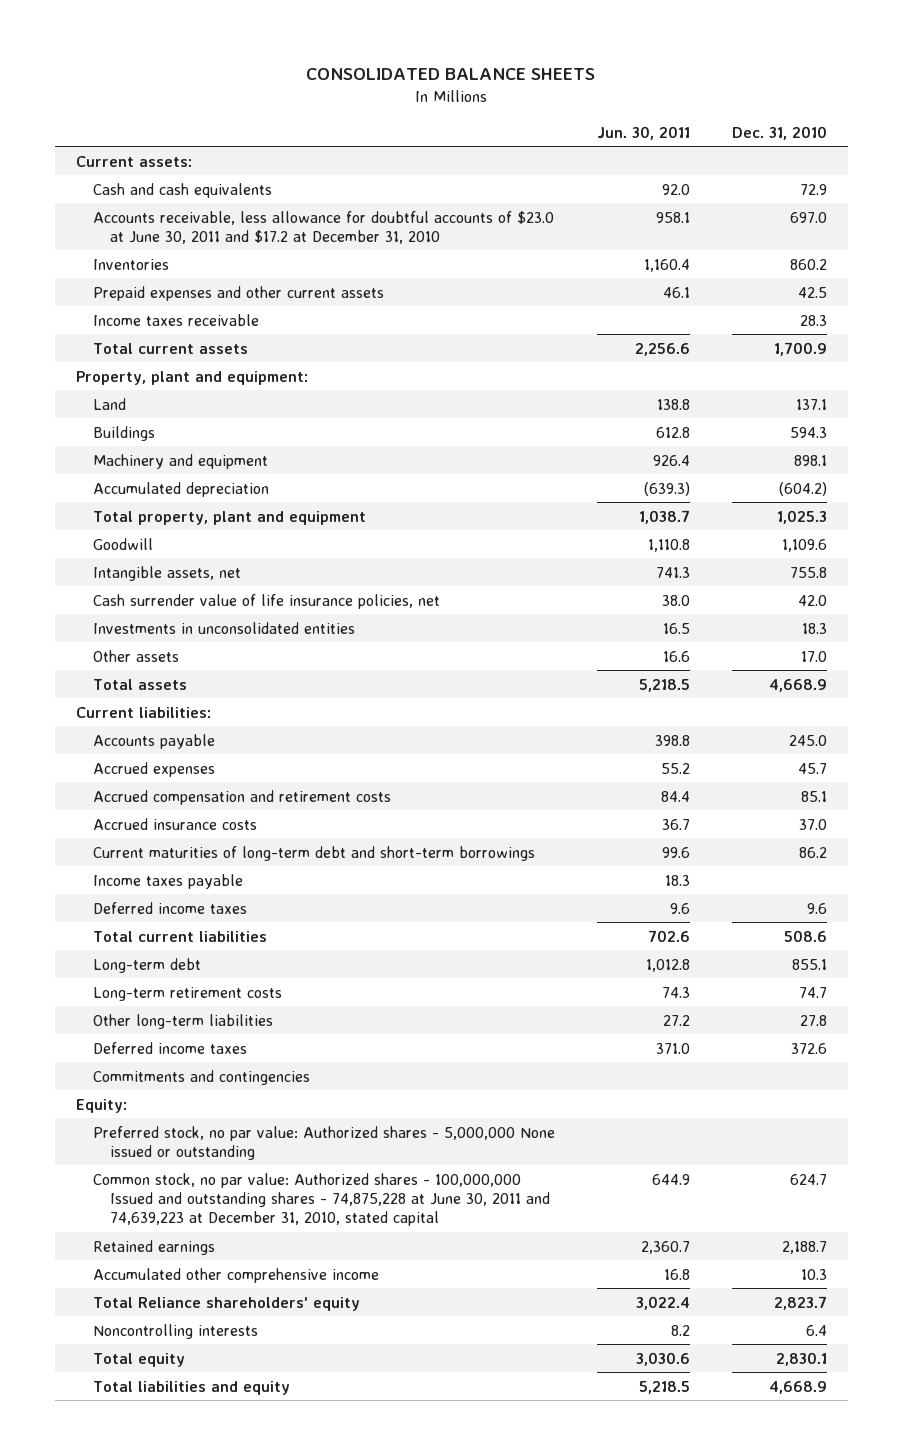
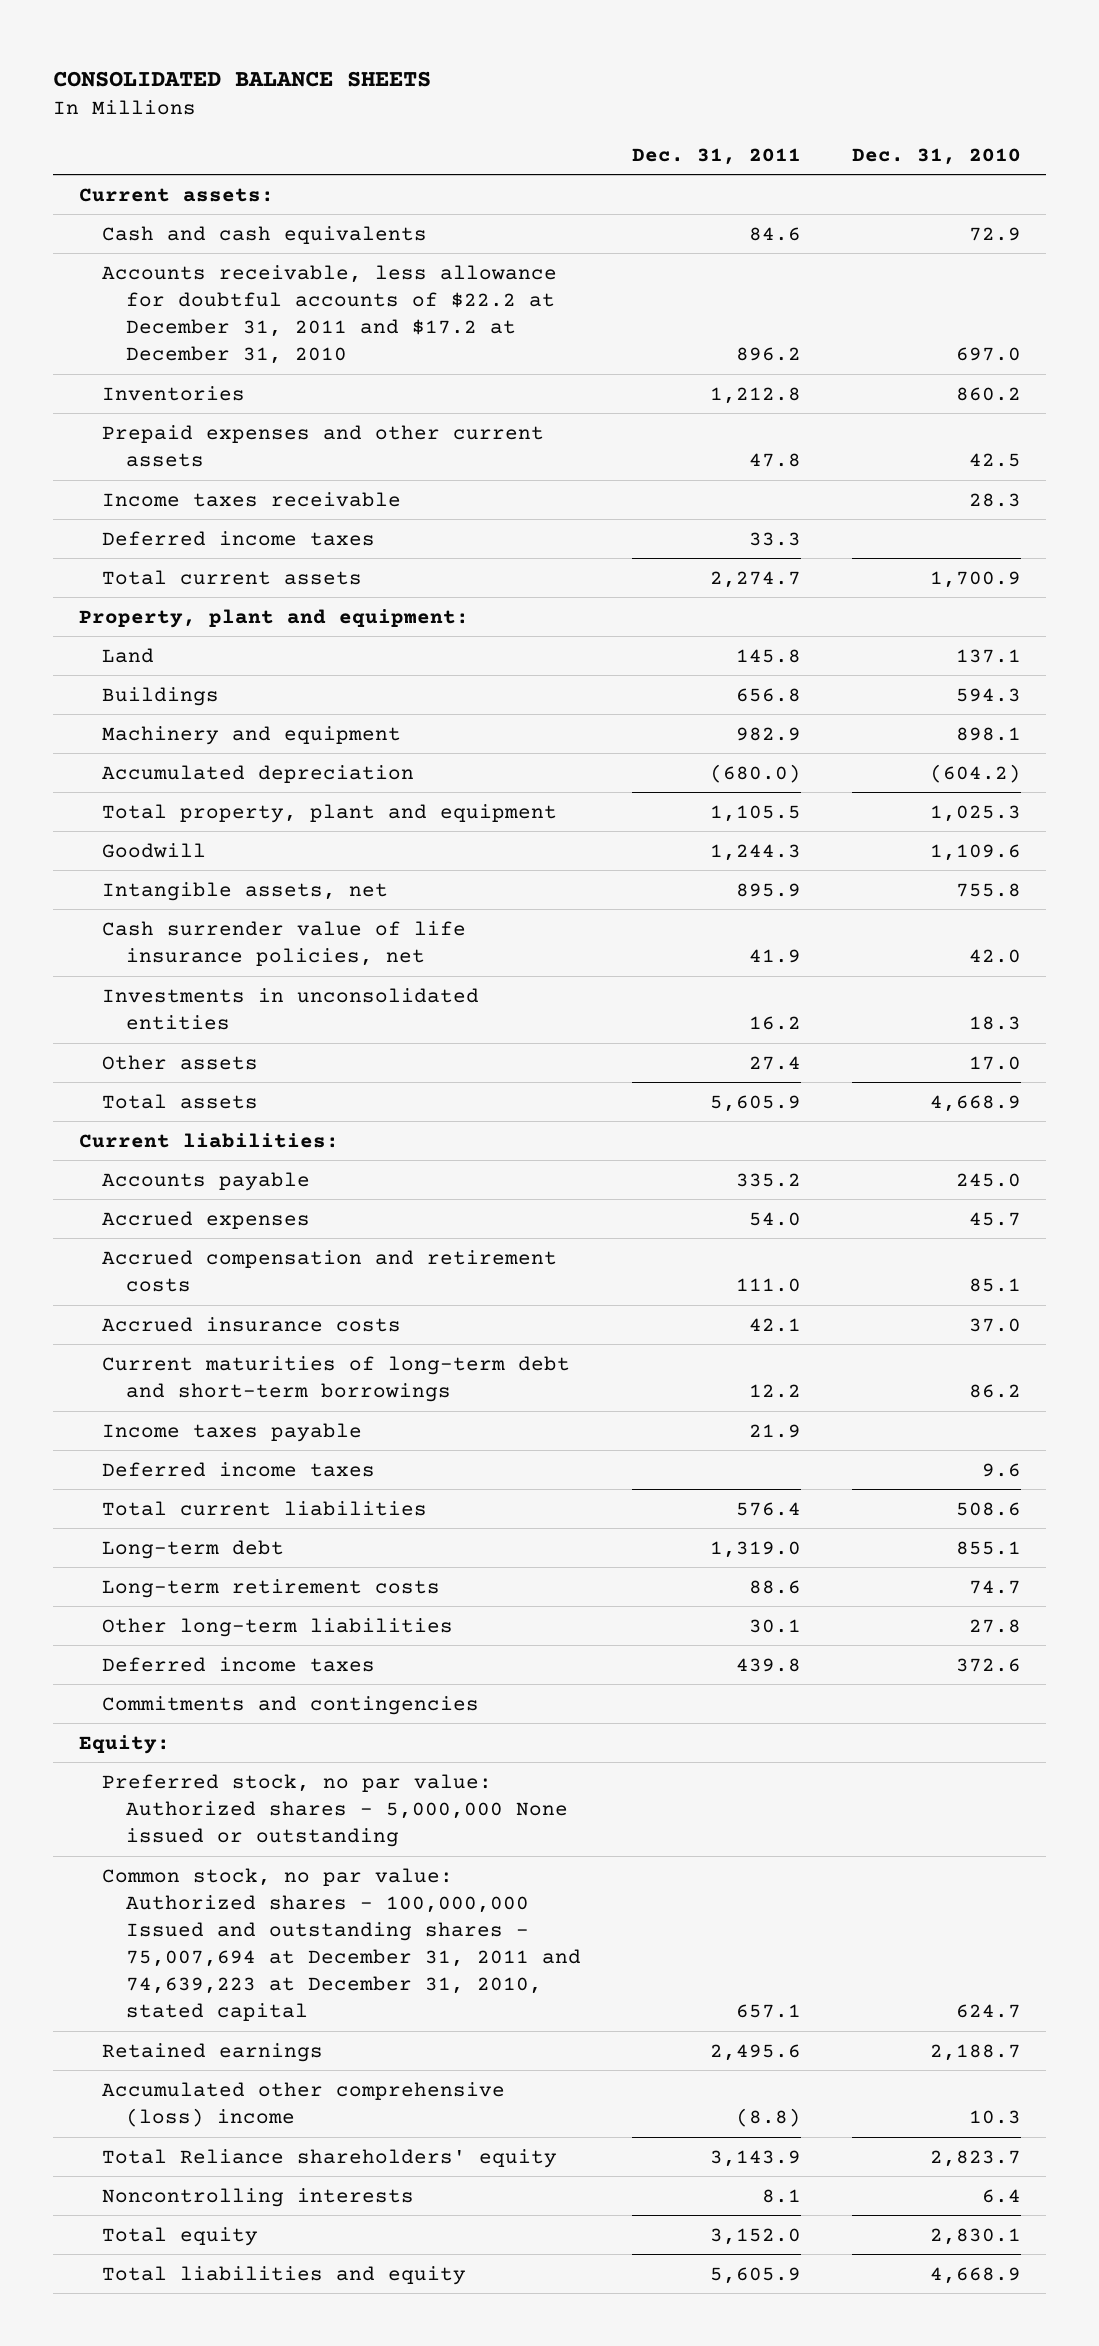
[597,125,691,140] Jun. 30, 2011 -> none
none -> [631,147,801,165] Dec. 31, 2011
[93,210,555,244] Accounts receivable, less allowance for doubtful accounts of $23.0 at June 30, 2011 and $17.2 at December 31, 2010 -> [102,264,558,364] Accounts receivable, less allowance for doubtful accounts of $22.2 at December 31, 2011 and $17.2 at December 31, 2010
none -> [102,530,376,546] Deferred income taxes
[93,1172,551,1226] Common stock, no par value: Authorized shares - 100,000,000 Issued and outstanding shares - 74,875,228 at June 30, 2011 and 74,639,223 at December 31, 2010, stated capital -> [102,1867,581,2022] Common stock, no par value: Authorized shares - 100,000,000 Issued and outstanding shares - 75,007,694 at December 31, 2011 and 74,639,223 at December 31, 2010, stated capital
[93,1267,380,1283] Accumulated other comprehensive income -> [102,2081,506,2127] Accumulated other comprehensive (loss) income

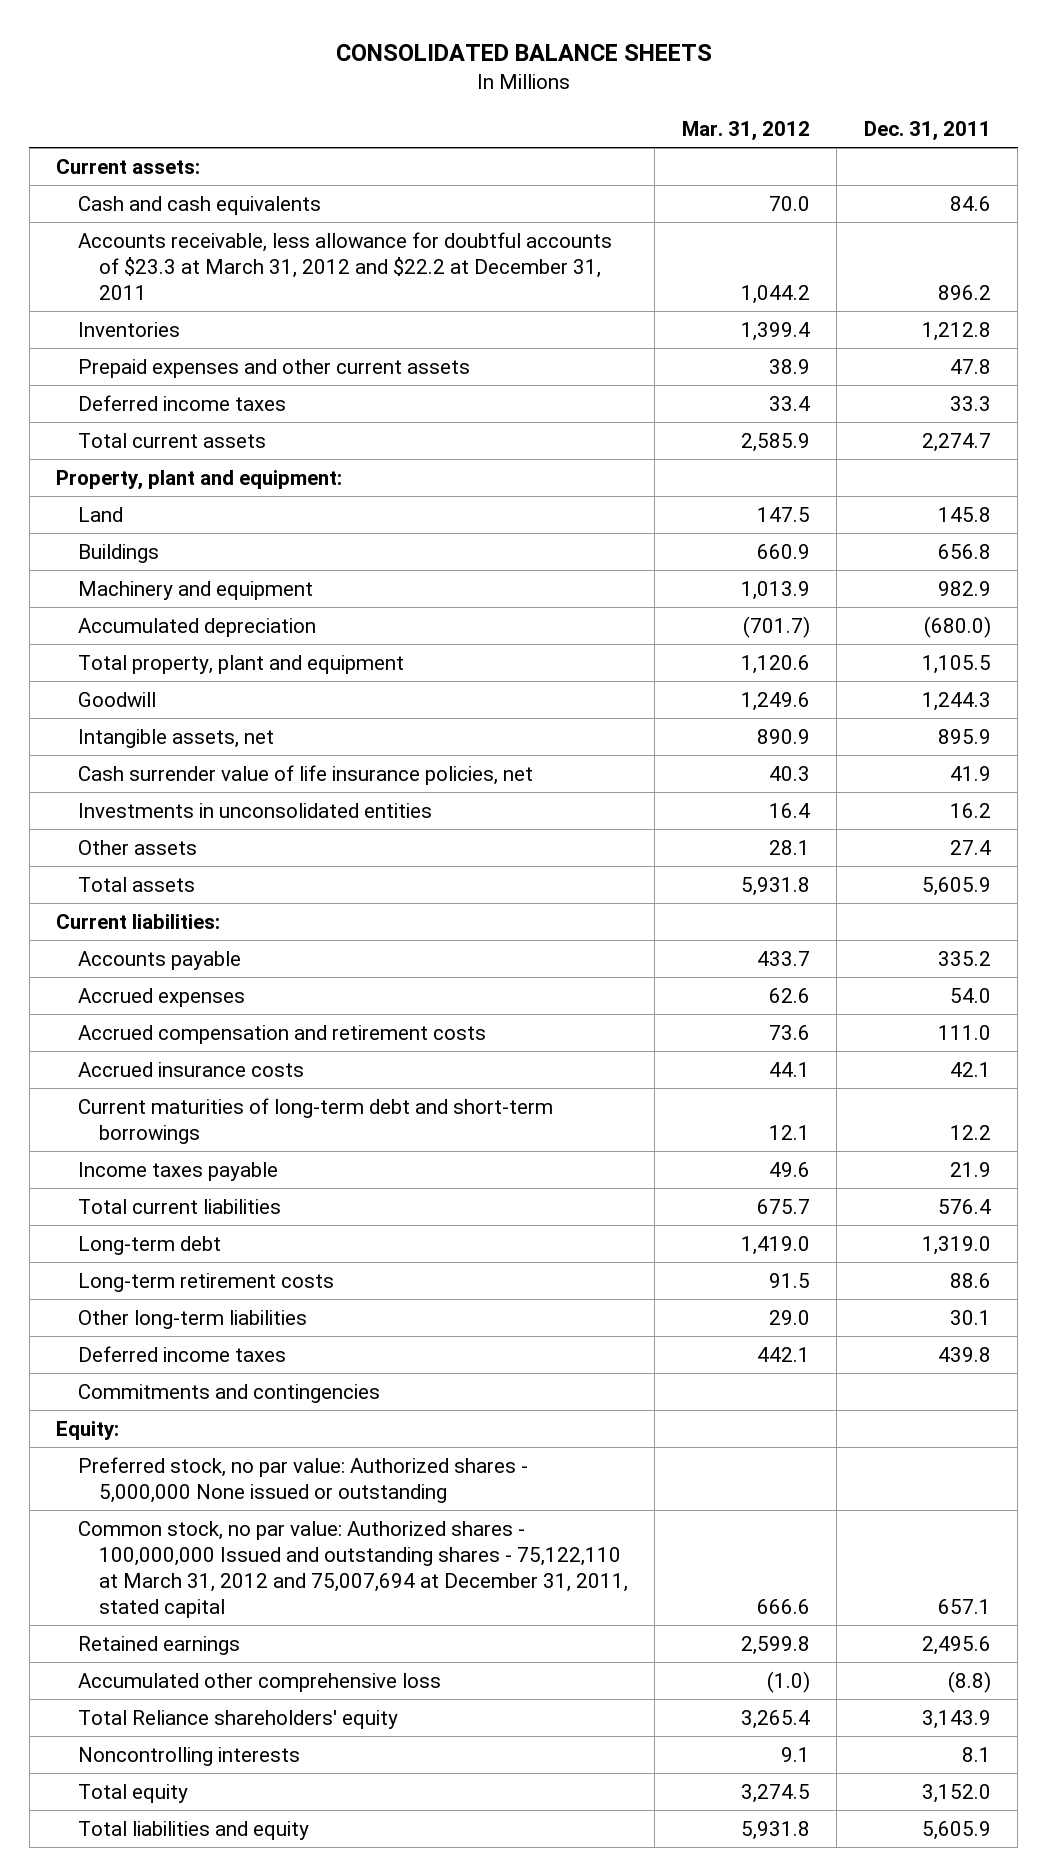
[851,147,1021,165] Dec. 31, 2010 -> none
none -> [681,120,810,141] Mar. 31, 2012
[102,264,558,364] Accounts receivable, less allowance for doubtful accounts of $22.2 at December 31, 2011 and $17.2 at December 31, 2010 -> [77,231,612,300] Accounts receivable, less allowance for doubtful accounts of $23.3 at March 31, 2012 and $22.2 at December 31, 2011
[102,491,402,507] Income taxes receivable -> none
[102,1461,376,1477] Deferred income taxes -> none
[102,1867,581,2022] Common stock, no par value: Authorized shares - 100,000,000 Issued and outstanding shares - 75,007,694 at December 31, 2011 and 74,639,223 at December 31, 2010, stated capital -> [77,1520,628,1618] Common stock, no par value: Authorized shares - 100,000,000 Issued and outstanding shares - 75,122,110 at March 31, 2012 and 75,007,694 at December 31, 2011, stated capital
[102,2081,506,2127] Accumulated other comprehensive (loss) income -> [77,1672,441,1692] Accumulated other comprehensive loss

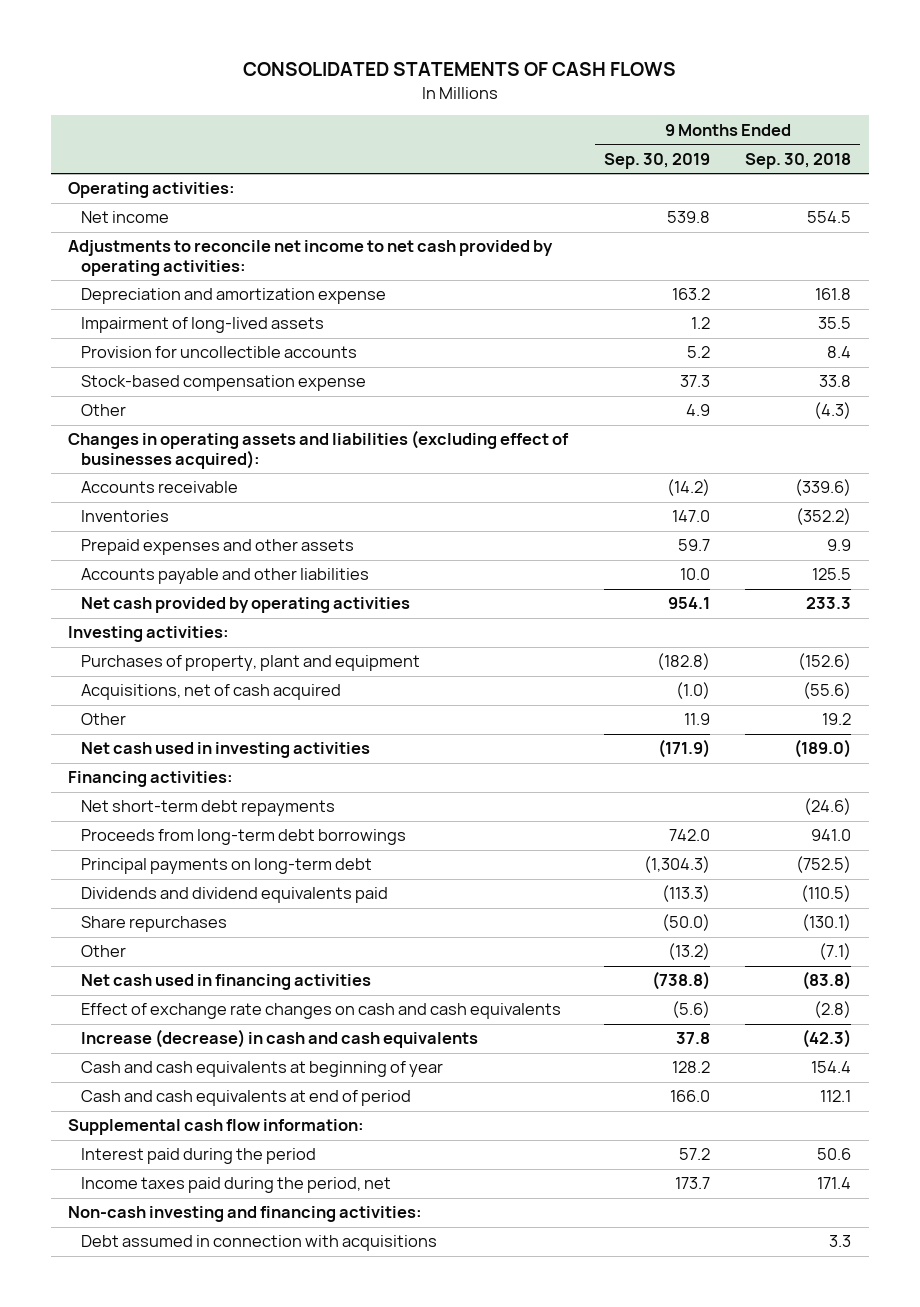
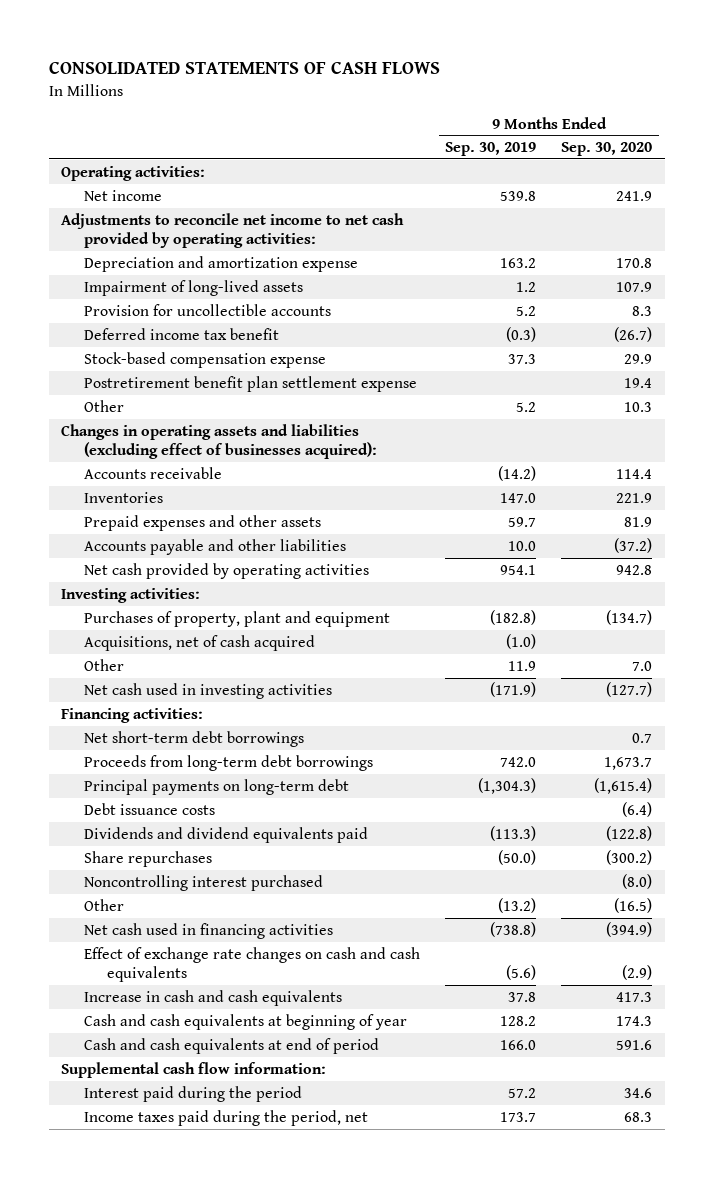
[745,152,852,169] Sep. 30, 2018 -> none
none -> [561,142,653,157] Sep. 30, 2020
none -> [83,327,279,340] Deferred income tax benefit
none -> [83,375,417,392] Postretirement benefit plan settlement expense
[685,404,710,417] 4.9 -> [516,401,537,412] 5.2
[81,800,336,817] Net short-term debt repayments -> [83,730,304,747] Net short-term debt borrowings
none -> [83,802,215,815] Debt issuance costs
none -> [83,874,323,891] Noncontrolling interest purchased
[81,1029,479,1049] Increase (decrease) in cash and cash equivalents -> [83,989,342,1006] Increase in cash and cash equivalents
[68,1206,423,1223] Non-cash investing and financing activities: -> none
[81,1235,438,1252] Debt assumed in connection with acquisitions -> none

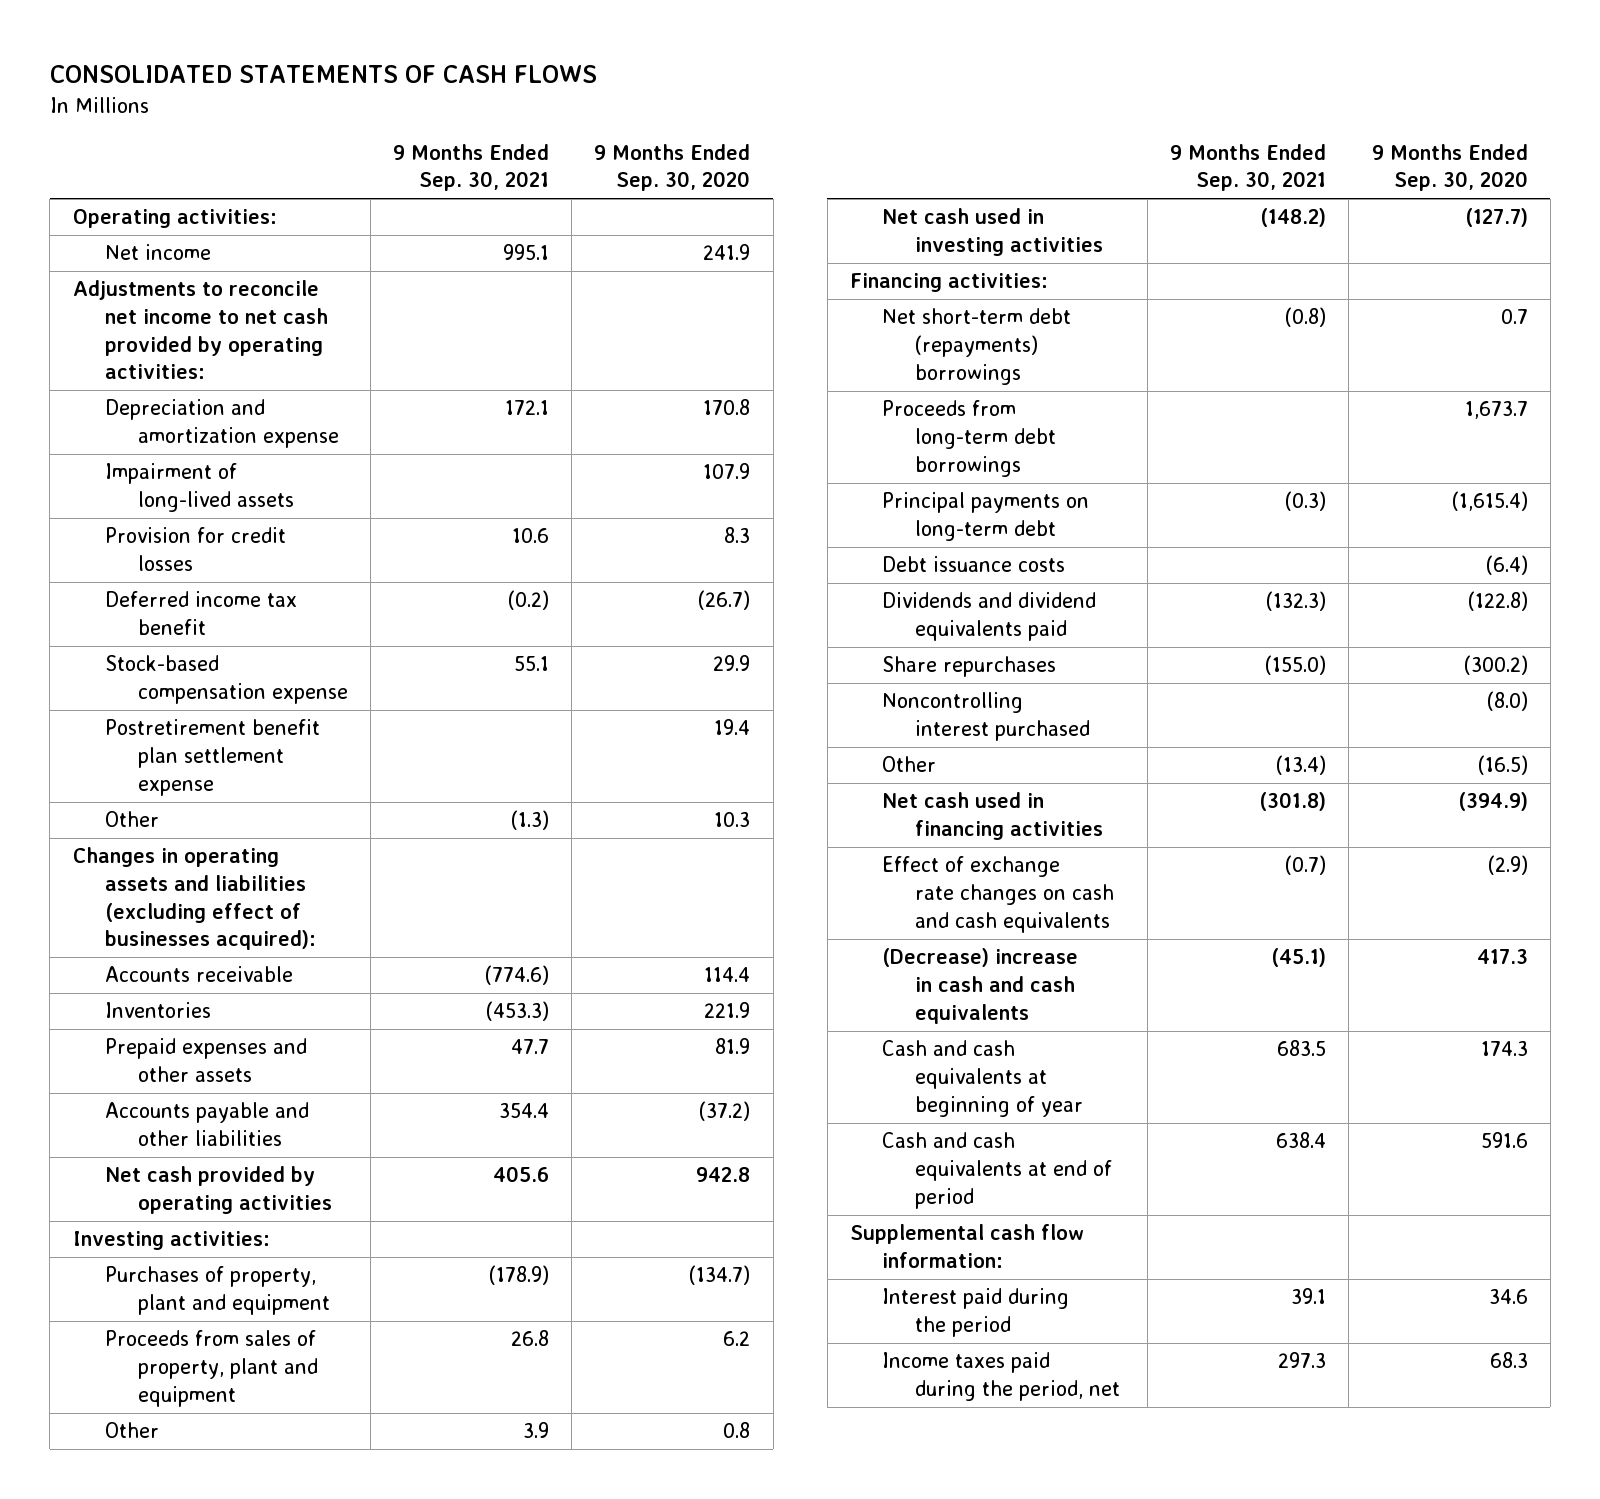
[445,142,537,157] Sep. 30, 2019 -> none
none -> [393,143,550,192] 9 Months Ended Sep. 30, 2021
[83,303,331,316] Provision for uncollectible accounts -> [105,527,287,572] Provision for credit losses
[83,634,315,651] Acquisitions, net of cash acquired -> none
none -> [105,1330,318,1407] Proceeds from sales of property, plant and equipment
[632,660,653,671] 7.0 -> [723,1422,751,1439] 0.8
[83,730,304,747] Net short-term debt borrowings -> [882,308,1072,385] Net short-term debt (repayments) borrowings
[83,989,342,1006] Increase in cash and cash equivalents -> [882,948,1079,1024] (Decrease) increase in cash and cash equivalents

